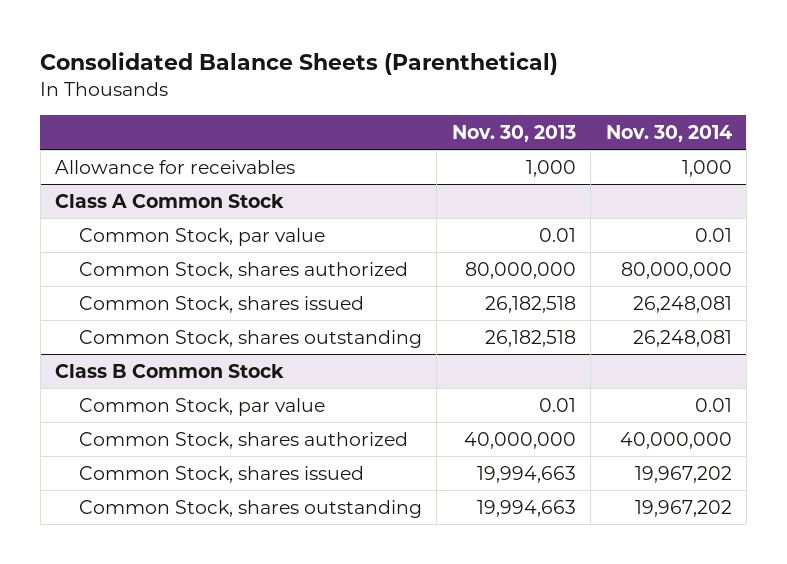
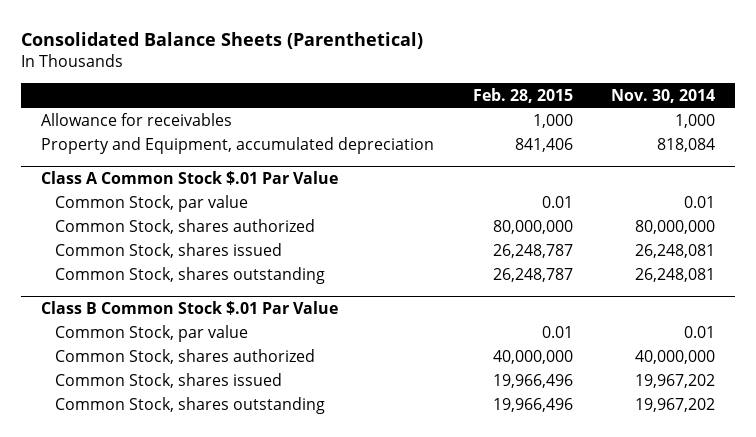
[451,124,576,142] Nov. 30, 2013 -> none
none -> [472,87,573,103] Feb. 28, 2015
none -> [40,136,434,154] Property and Equipment, accumulated depreciation
[55,193,285,208] Class A Common Stock -> [40,170,338,185] Class A Common Stock $.01 Par Value
[55,363,285,378] Class B Common Stock -> [40,300,338,315] Class B Common Stock $.01 Par Value

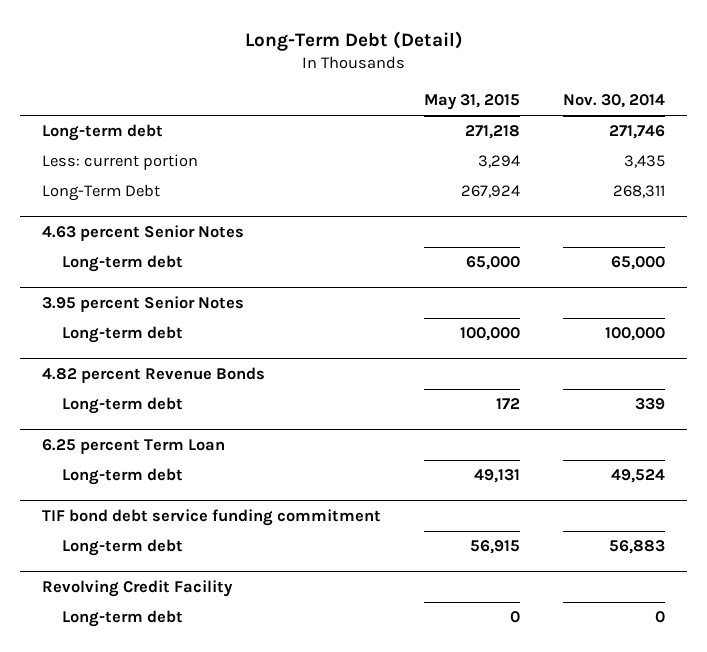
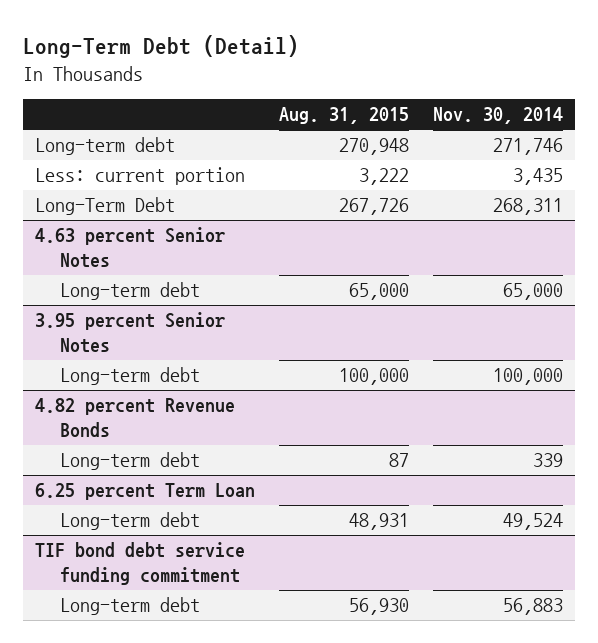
[424,94,521,111] May 31, 2015 -> none
none -> [279,107,410,125] Aug. 31, 2015
[41,580,233,598] Revolving Credit Facility -> none
[61,610,183,628] Long-term debt -> none

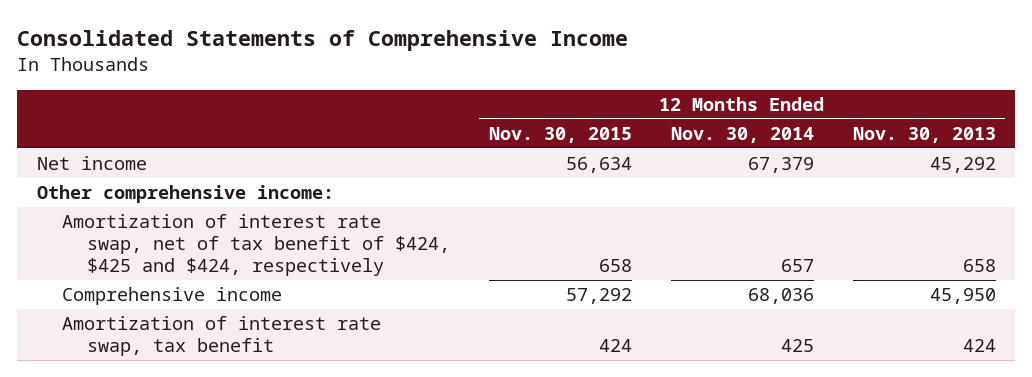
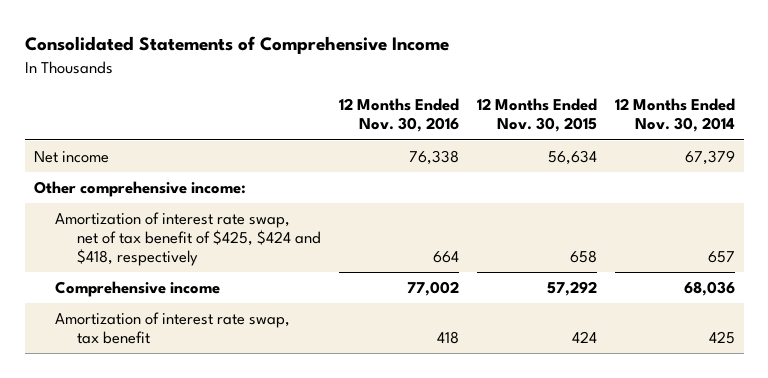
[852,127,996,144] Nov. 30, 2013 -> none
none -> [338,98,459,133] 12 Months Ended Nov. 30, 2016
[62,214,451,276] Amortization of interest rate swap, net of tax benefit of $424, $425 and $424, respectively -> [55,211,321,267] Amortization of interest rate swap, net of tax benefit of $425, $424 and $418, respectively

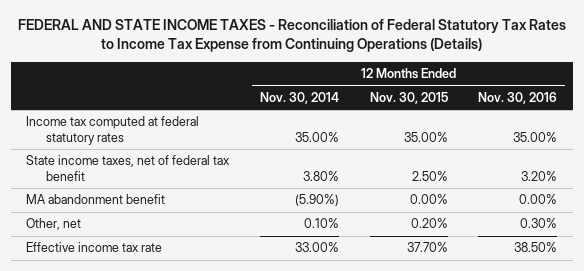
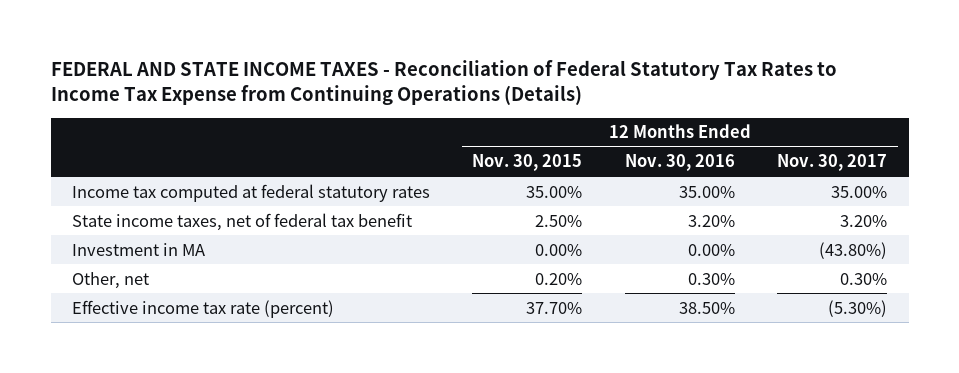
[259,91,339,104] Nov. 30, 2014 -> none
none -> [777,154,888,172] Nov. 30, 2017
[26,194,166,205] MA abandonment benefit -> [72,242,206,256] Investment in MA
[26,242,163,253] Effective income tax rate -> [72,299,335,318] Effective income tax rate (percent)

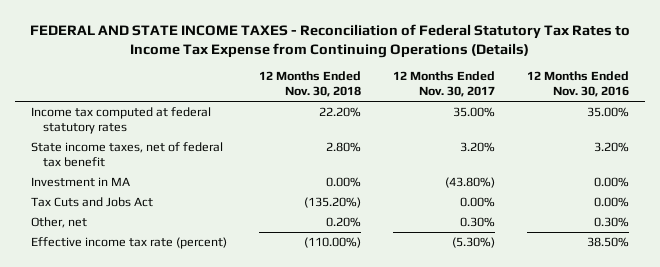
[472,154,583,172] Nov. 30, 2015 -> none
none -> [259,71,362,98] 12 Months Ended Nov. 30, 2018
none -> [31,197,154,208] Tax Cuts and Jobs Act

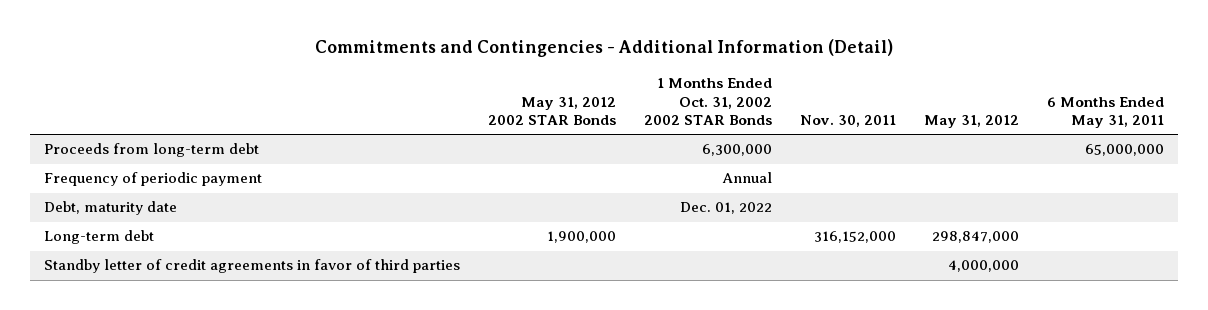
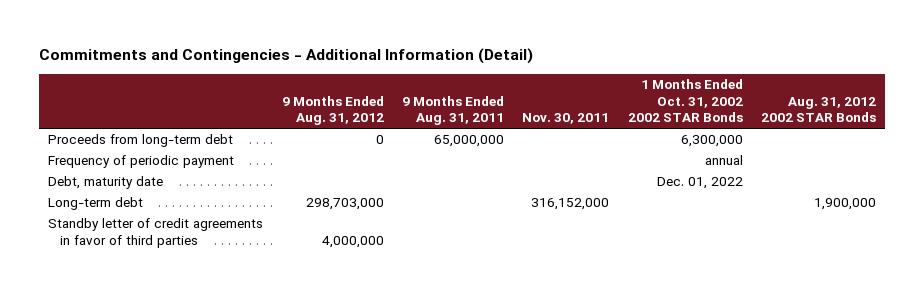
[488,96,617,126] May 31, 2012 2002 STAR Bonds -> none
[924,115,1020,129] May 31, 2012 -> none
[1047,96,1165,129] 6 Months Ended May 31, 2011 -> none
none -> [281,95,384,126] 9 Months Ended Aug. 31, 2012
none -> [401,95,504,126] 9 Months Ended Aug. 31, 2011
none -> [760,96,876,123] Aug. 31, 2012 2002 STAR Bonds
[722,172,773,184] Annual -> [704,155,743,166] annual

